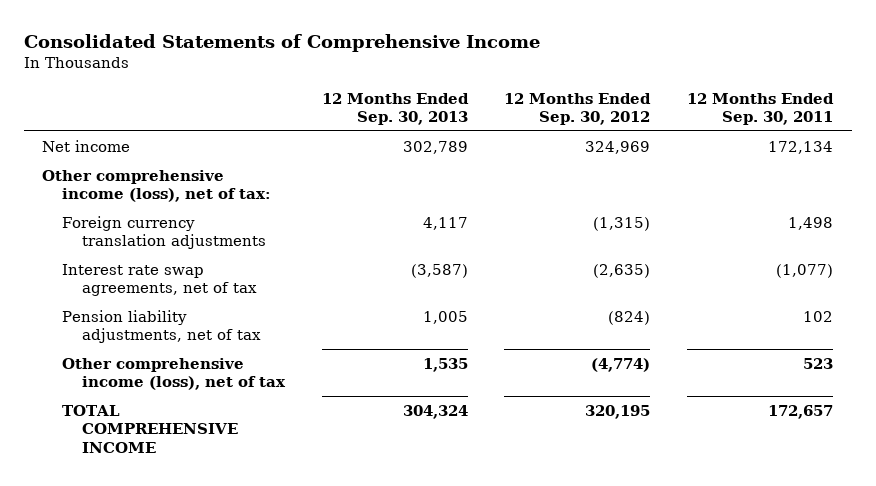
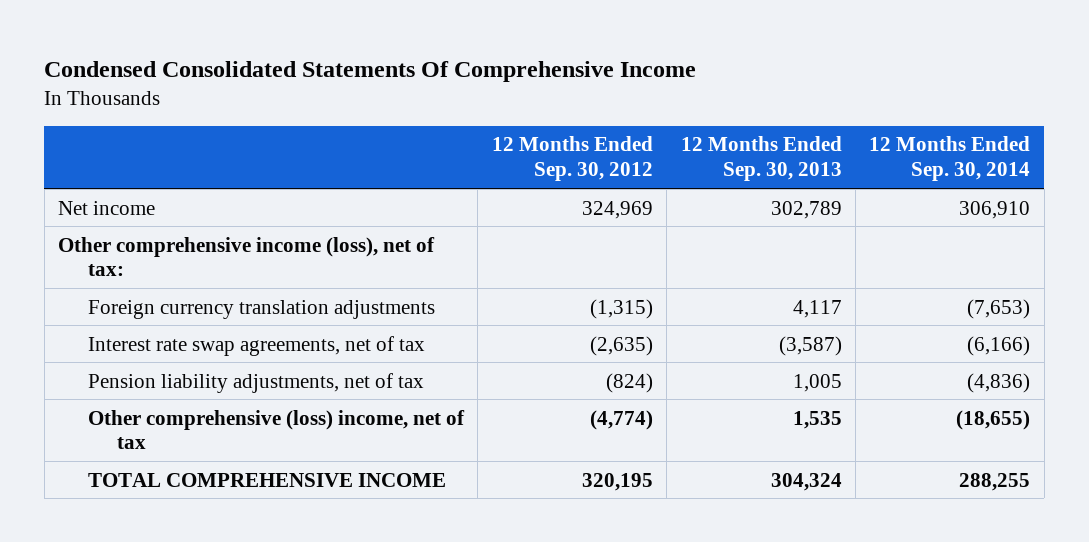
[24,33,541,52] Consolidated Statements of Comprehensive Income -> [44,60,697,82] Condensed Consolidated Statements Of Comprehensive Income
[687,92,835,125] 12 Months Ended Sep. 30, 2011 -> none
none -> [869,136,1031,182] 12 Months Ended Sep. 30, 2014
[62,358,286,391] Other comprehensive income (loss), net of tax -> [87,409,465,450] Other comprehensive (loss) income, net of tax

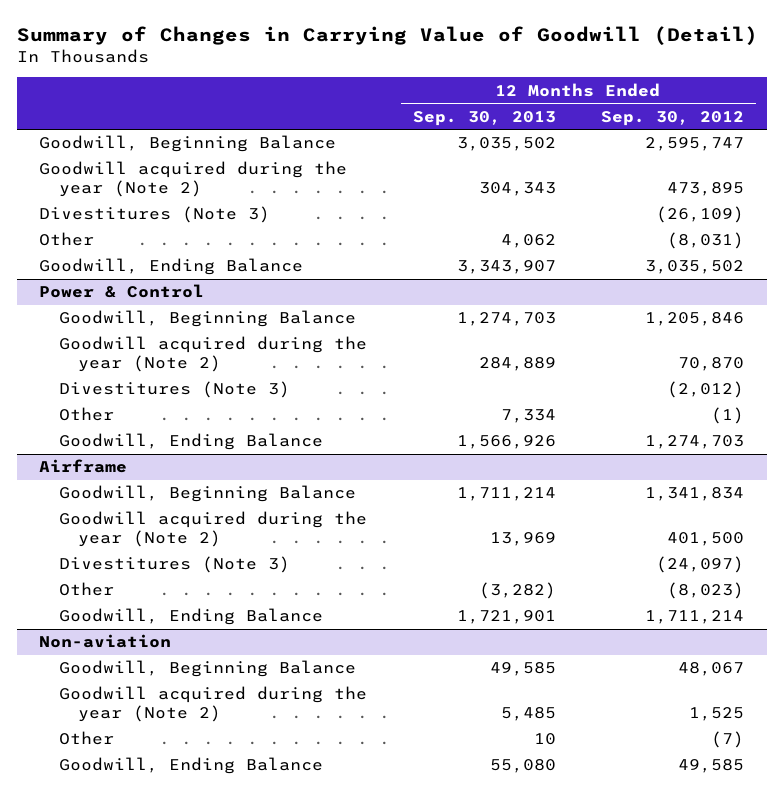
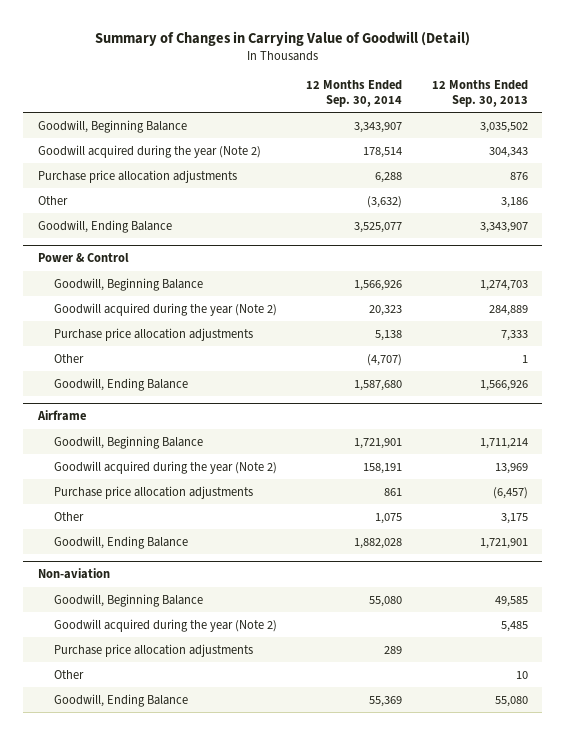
[601,110,745,126] Sep. 30, 2012 -> none
none -> [306,79,403,107] 12 Months Ended Sep. 30, 2014
[39,206,271,224] Divestitures (Note 3) -> none
none -> [38,169,238,183] Purchase price allocation adjustments
[500,234,556,249] 4,062 -> [500,196,528,208] 3,186
[58,381,290,399] Divestitures (Note 3) -> none
none -> [54,327,254,341] Purchase price allocation adjustments
[500,409,556,424] 7,334 -> [521,354,528,363] 1
[58,556,290,574] Divestitures (Note 3) -> none
none -> [54,485,254,499] Purchase price allocation adjustments
[478,582,556,600] (3,282) -> [500,512,528,524] 3,175
none -> [54,643,254,657] Purchase price allocation adjustments

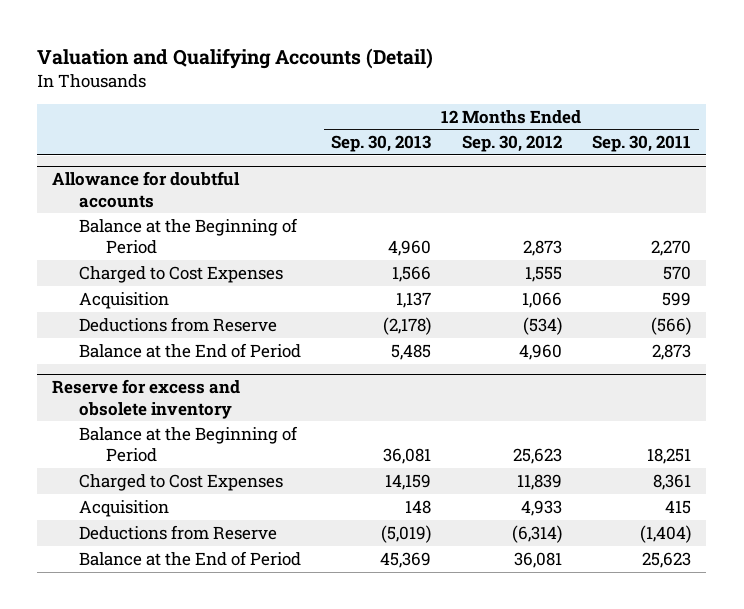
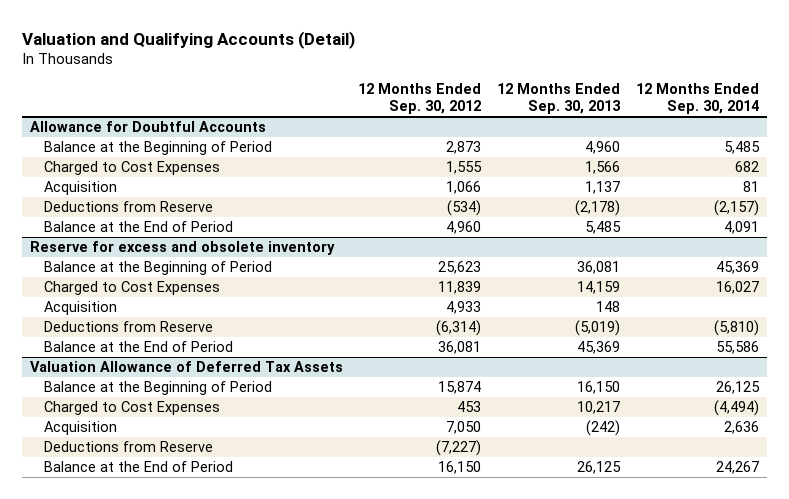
[592,135,692,153] Sep. 30, 2011 -> none
none -> [635,83,759,115] 12 Months Ended Sep. 30, 2014
[52,171,241,208] Allowance for doubtful accounts -> [29,121,266,133] Allowance for Doubtful Accounts
none -> [29,361,343,373] Valuation Allowance of Deferred Tax Assets
none -> [43,381,272,396] Balance at the Beginning of Period
none -> [43,401,220,416] Charged to Cost Expenses
none -> [43,421,117,436] Acquisition
none -> [43,441,213,453] Deductions from Reserve
none -> [43,461,233,473] Balance at the End of Period

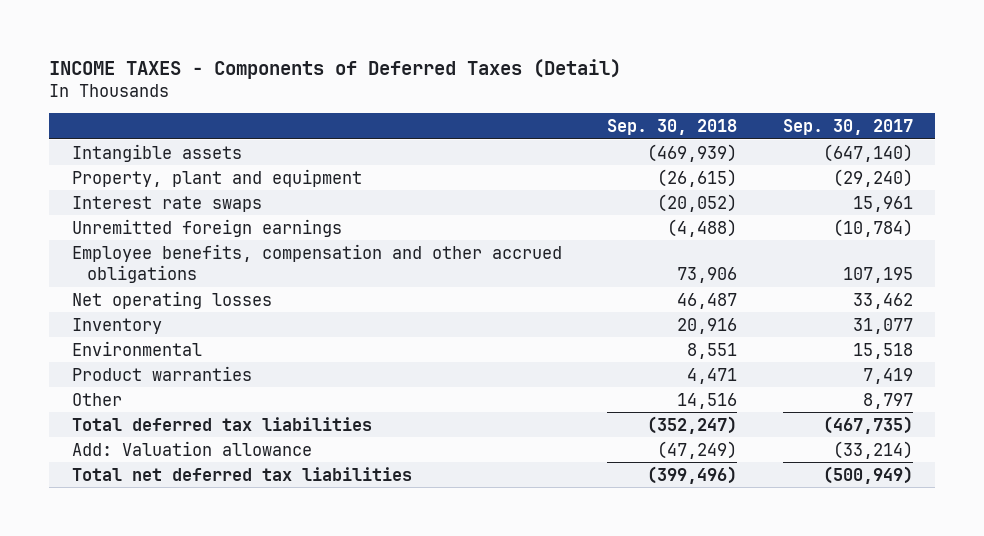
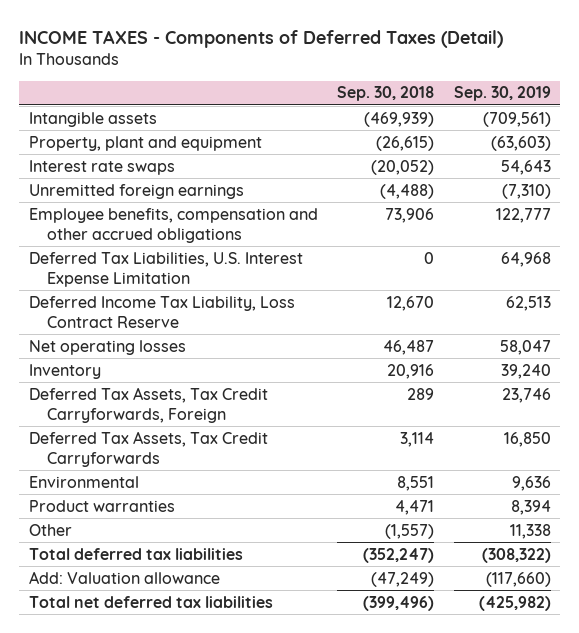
[782,118,913,135] Sep. 30, 2017 -> none
none -> [453,86,551,102] Sep. 30, 2019
none -> [28,251,303,287] Deferred Tax Liabilities, U.S. Interest Expense Limitation
none -> [28,295,295,328] Deferred Income Tax Liability, Loss Contract Reserve
none -> [28,386,268,423] Deferred Tax Assets, Tax Credit Carryforwards, Foreign
none -> [28,430,268,467] Deferred Tax Assets, Tax Credit Carryforwards
[677,392,738,409] 14,516 -> [385,523,435,539] (1,557)

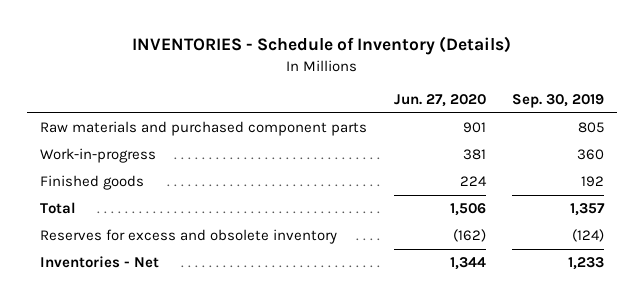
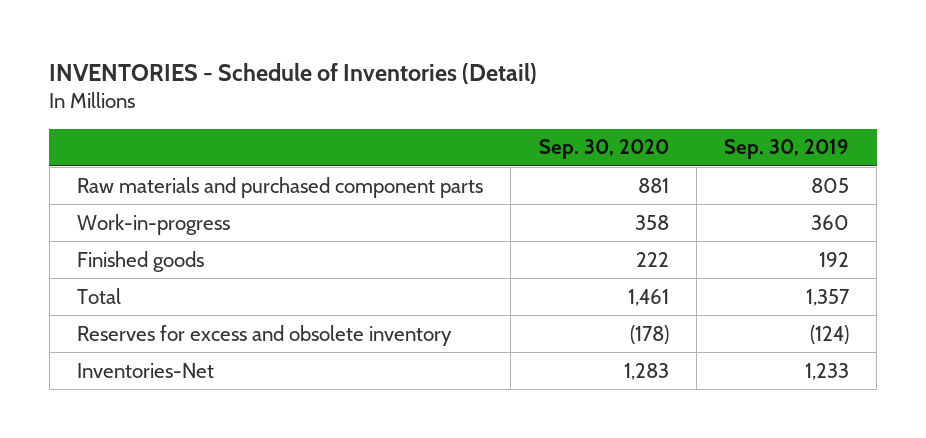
[132,36,512,56] INVENTORIES - Schedule of Inventory (Details) -> [49,62,538,84] INVENTORIES - Schedule of Inventories (Detail)
[393,94,486,108] Jun. 27, 2020 -> none
none -> [538,139,669,160] Sep. 30, 2020
[39,256,159,269] Inventories - Net -> [77,362,215,378] Inventories-Net

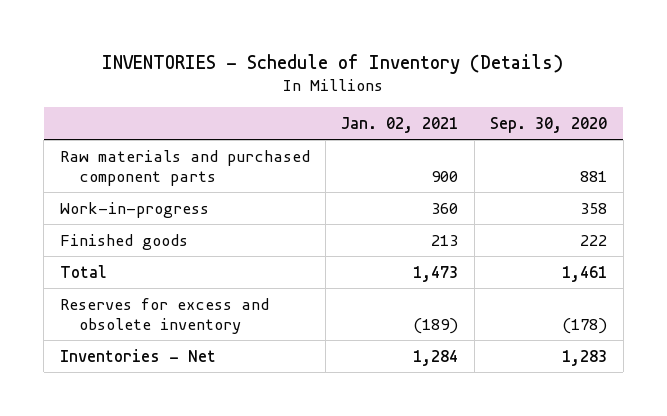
[49,62,538,84] INVENTORIES - Schedule of Inventories (Detail) -> [102,53,564,74] INVENTORIES - Schedule of Inventory (Details)
[724,139,850,160] Sep. 30, 2019 -> none
none -> [341,116,459,133] Jan. 02, 2021
[77,362,215,378] Inventories-Net -> [59,348,216,362] Inventories - Net

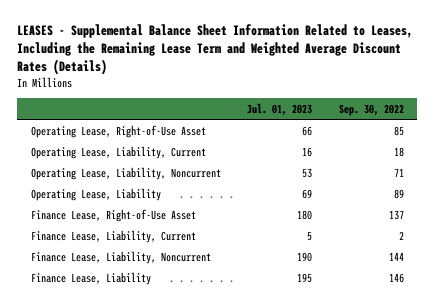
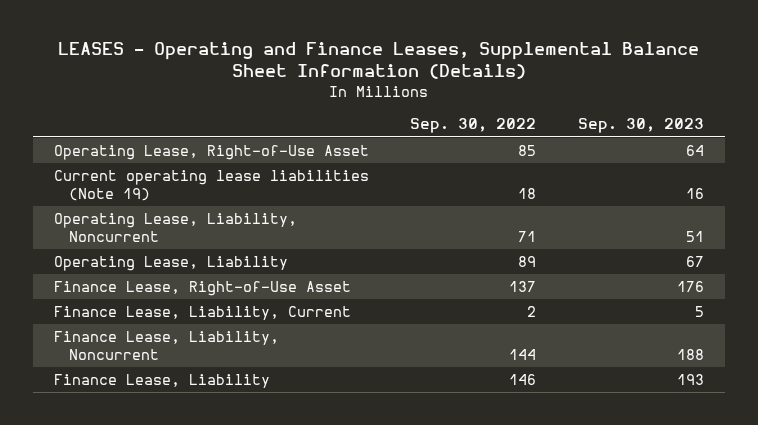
[17,24,414,76] LEASES - Supplemental Balance Sheet Information Related to Leases, Including the Remaining Lease Term and Weighted Average Discount Rates (Details) -> [57,42,699,80] LEASES - Operating and Finance Leases, Supplemental Balance Sheet Information (Details)
[247,102,313,116] Jul. 01, 2023 -> none
none -> [577,118,704,134] Sep. 30, 2023
[30,145,206,159] Operating Lease, Liability, Current -> [53,170,369,201] Current operating lease liabilities (Note 19)

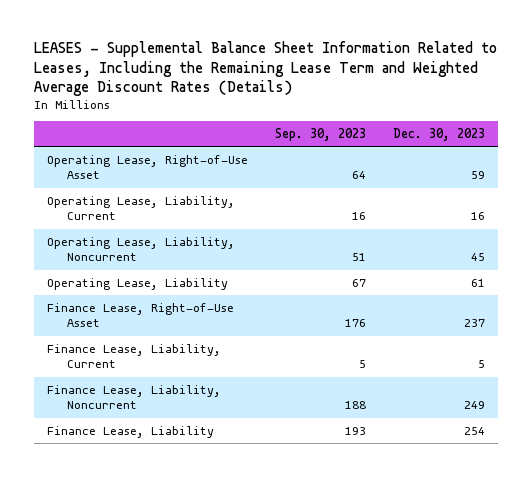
[57,42,699,80] LEASES - Operating and Finance Leases, Supplemental Balance Sheet Information (Details) -> [34,41,498,97] LEASES - Supplemental Balance Sheet Information Related to Leases, Including the Remaining Lease Term and Weighted Average Discount Rates (Details)
[410,118,537,134] Sep. 30, 2022 -> none
none -> [392,128,485,142] Dec. 30, 2023
[53,170,369,201] Current operating lease liabilities (Note 19) -> [47,195,236,221] Operating Lease, Liability, Current

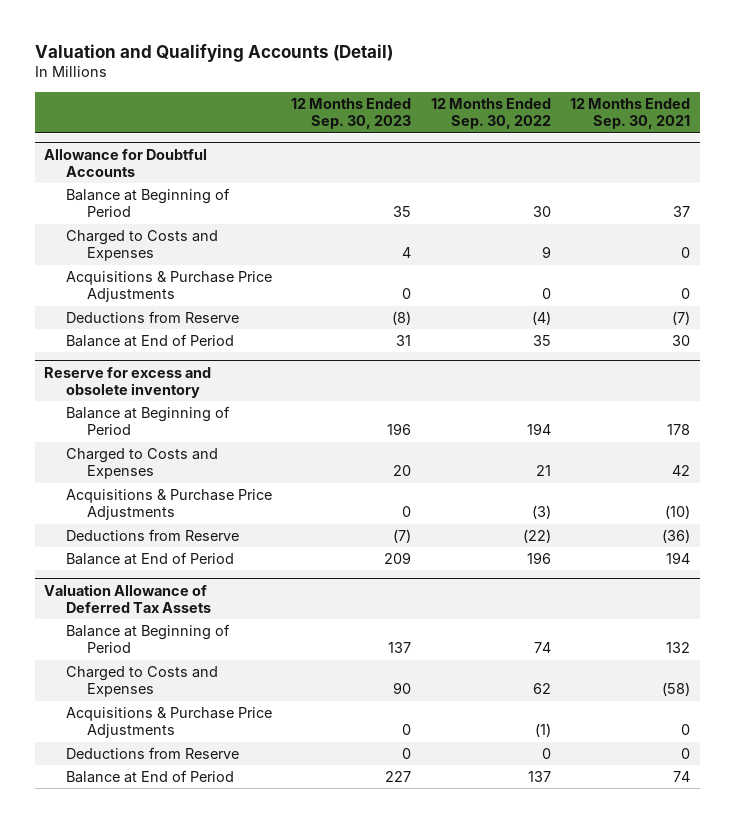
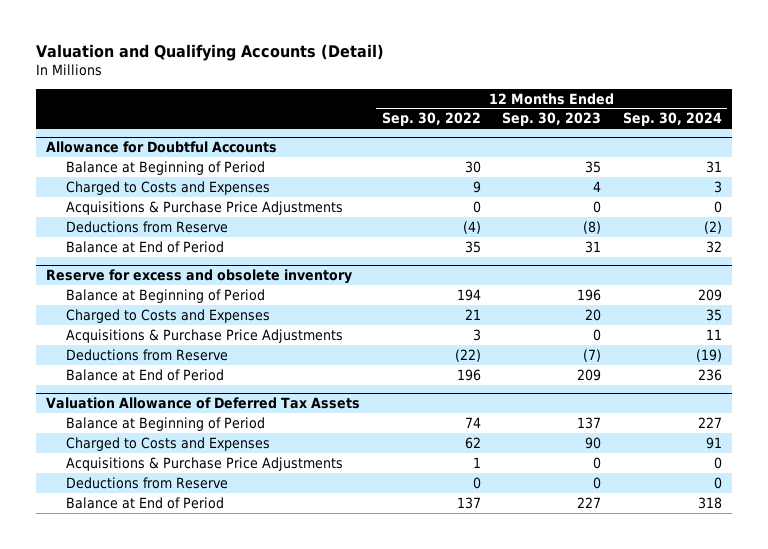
[570,98,691,130] 12 Months Ended Sep. 30, 2021 -> none
none -> [622,112,722,127] Sep. 30, 2024
[531,505,551,520] (3) -> [472,328,481,341] 3
[534,723,551,738] (1) -> [472,456,481,468] 1

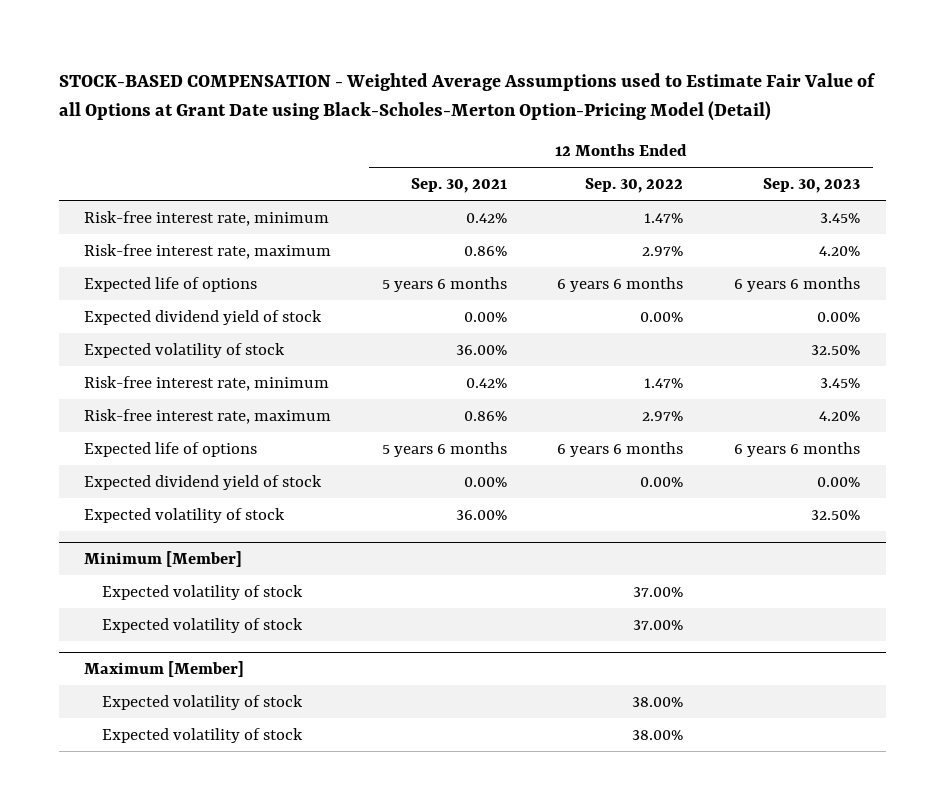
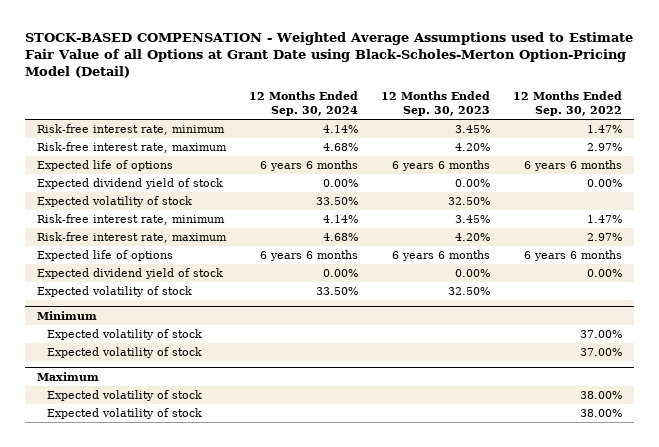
[410,178,507,194] Sep. 30, 2021 -> none
none -> [248,91,358,117] 12 Months Ended Sep. 30, 2024
[84,550,243,567] Minimum [Member] -> [36,310,97,320] Minimum
[84,660,245,677] Maximum [Member] -> [36,371,99,381] Maximum

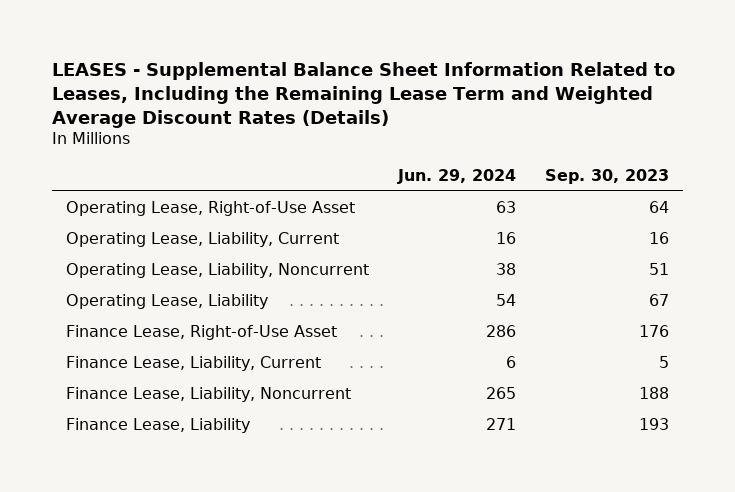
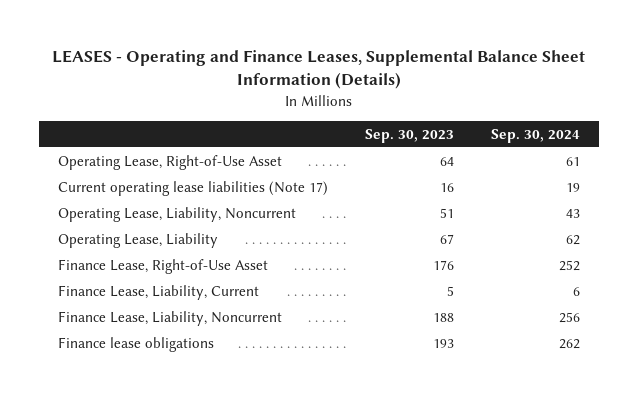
[51,61,675,128] LEASES - Supplemental Balance Sheet Information Related to Leases, Including the Remaining Lease Term and Weighted Average Discount Rates (Details) -> [51,50,585,90] LEASES - Operating and Finance Leases, Supplemental Balance Sheet Information (Details)
[397,168,517,184] Jun. 29, 2024 -> none
none -> [491,128,581,143] Sep. 30, 2024
[66,232,340,248] Operating Lease, Liability, Current -> [57,181,328,197] Current operating lease liabilities (Note 17)
[66,418,251,434] Finance Lease, Liability -> [57,337,214,353] Finance lease obligations

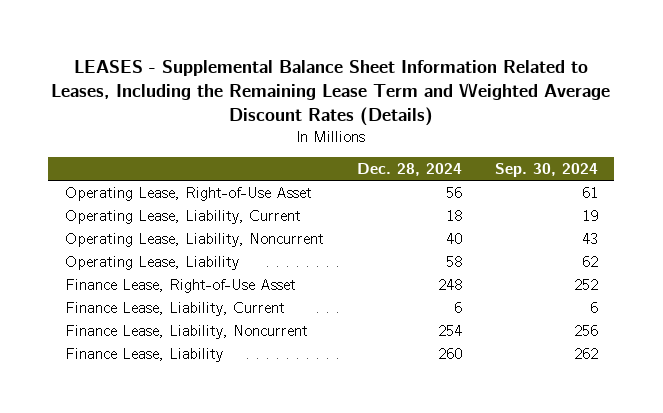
[51,50,585,90] LEASES - Operating and Finance Leases, Supplemental Balance Sheet Information (Details) -> [51,59,611,126] LEASES - Supplemental Balance Sheet Information Related to Leases, Including the Remaining Lease Term and Weighted Average Discount Rates (Details)
[364,128,454,143] Sep. 30, 2023 -> none
none -> [356,163,462,177] Dec. 28, 2024
[57,181,328,197] Current operating lease liabilities (Note 17) -> [64,209,301,224] Operating Lease, Liability, Current
[57,337,214,353] Finance lease obligations -> [64,347,223,362] Finance Lease, Liability

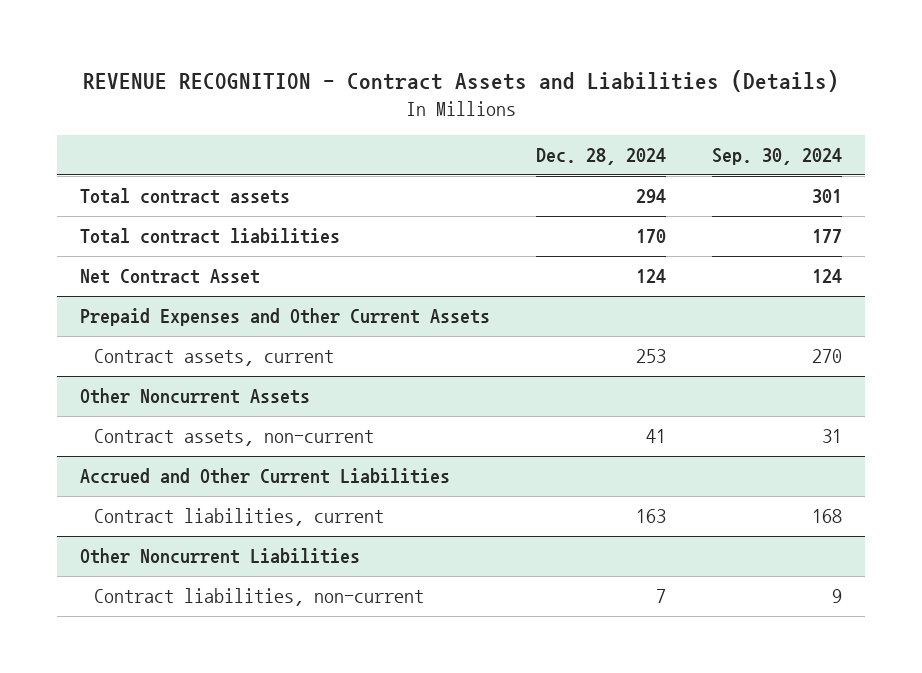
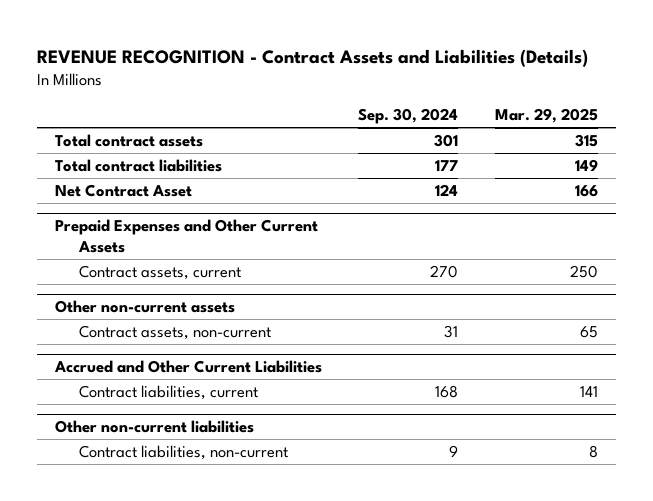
[536,148,667,166] Dec. 28, 2024 -> none
none -> [494,108,598,124] Mar. 29, 2025
[79,388,310,405] Other Noncurrent Assets -> [54,300,235,314] Other non-current assets
[79,548,360,565] Other Noncurrent Liabilities -> [54,420,254,434] Other non-current liabilities

